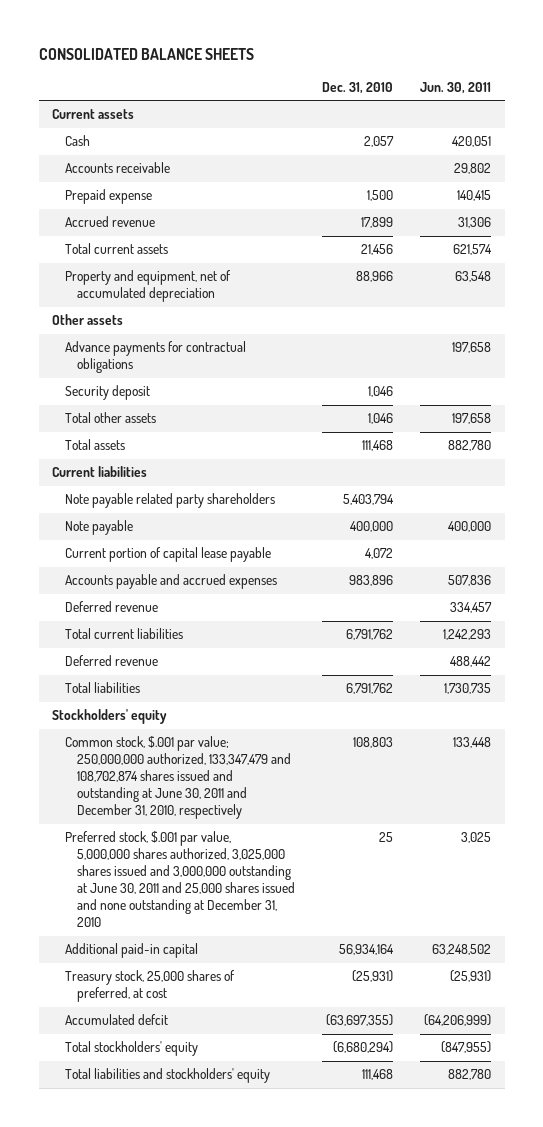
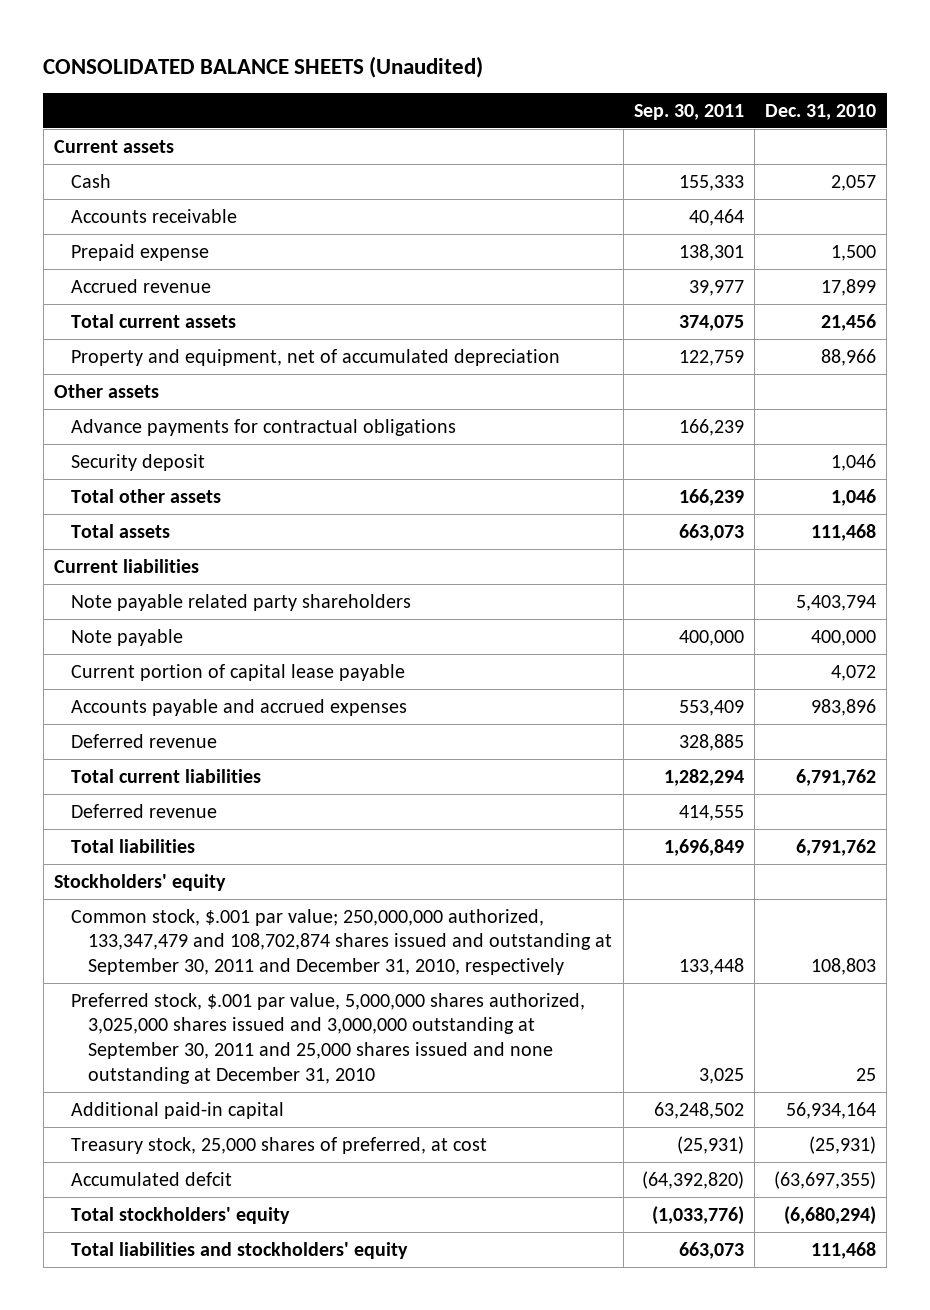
[38,47,254,60] CONSOLIDATED BALANCE SHEETS -> [43,55,484,78] CONSOLIDATED BALANCE SHEETS (Unaudited)
[420,81,492,94] Jun. 30, 2011 -> none
none -> [633,103,744,120] Sep. 30, 2011
[64,736,292,820] Common stock, $.001 par value; 250,000,000 authorized, 133,347,479 and 108,702,874 shares issued and outstanding at June 30, 2011 and December 31, 2010, respectively -> [71,908,613,976] Common stock, $.001 par value; 250,000,000 authorized, 133,347,479 and 108,702,874 shares issued and outstanding at September 30, 2011 and December 31, 2010, respectively
[64,831,296,928] Preferred stock, $.001 par value, 5,000,000 shares authorized, 3,025,000 shares issued and 3,000,000 outstanding at June 30, 2011 and 25,000 shares issued and none outstanding at December 31, 2010 -> [71,992,586,1084] Preferred stock, $.001 par value, 5,000,000 shares authorized, 3,025,000 shares issued and 3,000,000 outstanding at September 30, 2011 and 25,000 shares issued and none outstanding at December 31, 2010

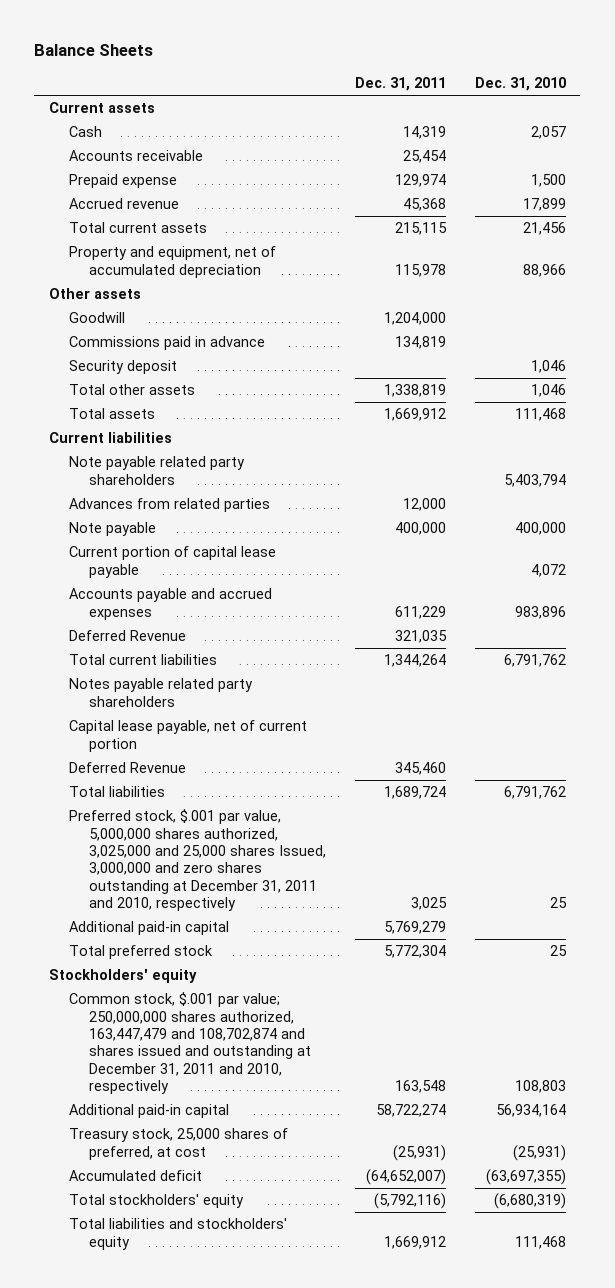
[43,55,484,78] CONSOLIDATED BALANCE SHEETS (Unaudited) -> [34,44,154,57] Balance Sheets
[633,103,744,120] Sep. 30, 2011 -> none
none -> [354,77,446,92] Dec. 31, 2011
[71,418,457,436] Advance payments for contractual obligations -> none
none -> [68,312,125,324] Goodwill
none -> [68,336,265,351] Commissions paid in advance
none -> [68,498,270,513] Advances from related parties
[71,733,218,748] Deferred revenue -> [68,630,186,642] Deferred Revenue
none -> [68,678,253,707] Notes payable related party shareholders
none -> [68,720,307,752] Capital lease payable, net of current portion
[71,803,218,818] Deferred revenue -> [68,762,186,774] Deferred Revenue
none -> [68,809,326,912] Preferred stock, $.001 par value, 5,000,000 shares authorized, 3,025,000 and 25,000 shares Issued, 3,000,000 and zero shares outstanding at December 31, 2011 and 2010, respectively
none -> [68,921,229,936] Additional paid-in capital
none -> [68,945,213,960] Total preferred stock
[71,992,586,1084] Preferred stock, $.001 par value, 5,000,000 shares authorized, 3,025,000 shares issued and 3,000,000 outstanding at September 30, 2011 and 25,000 shares issued and none outstanding at December 31, 2010 -> none
[71,908,613,976] Common stock, $.001 par value; 250,000,000 authorized, 133,347,479 and 108,702,874 shares issued and outstanding at September 30, 2011 and December 31, 2010, respectively -> [68,992,311,1095] Common stock, $.001 par value; 250,000,000 shares authorized, 163,447,479 and 108,702,874 and shares issued and outstanding at December 31, 2011 and 2010, respectively
[71,1171,233,1186] Accumulated defcit -> [68,1170,202,1182] Accumulated deficit
[784,1205,877,1225] (6,680,294) -> [493,1193,566,1210] (6,680,319)

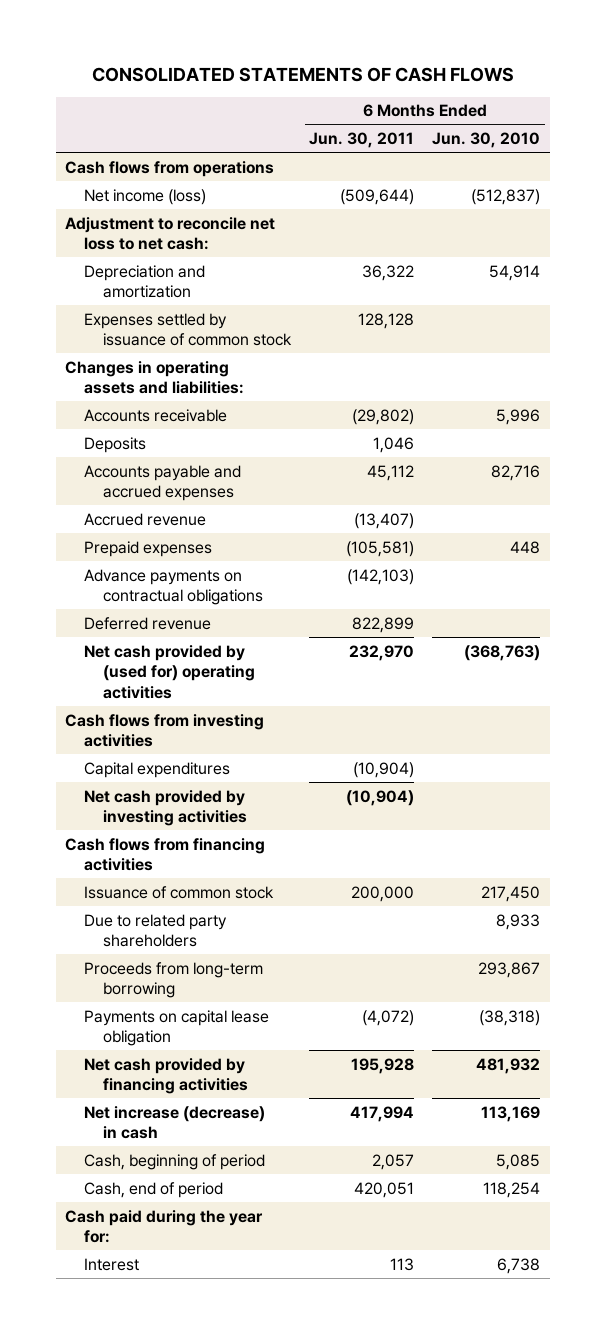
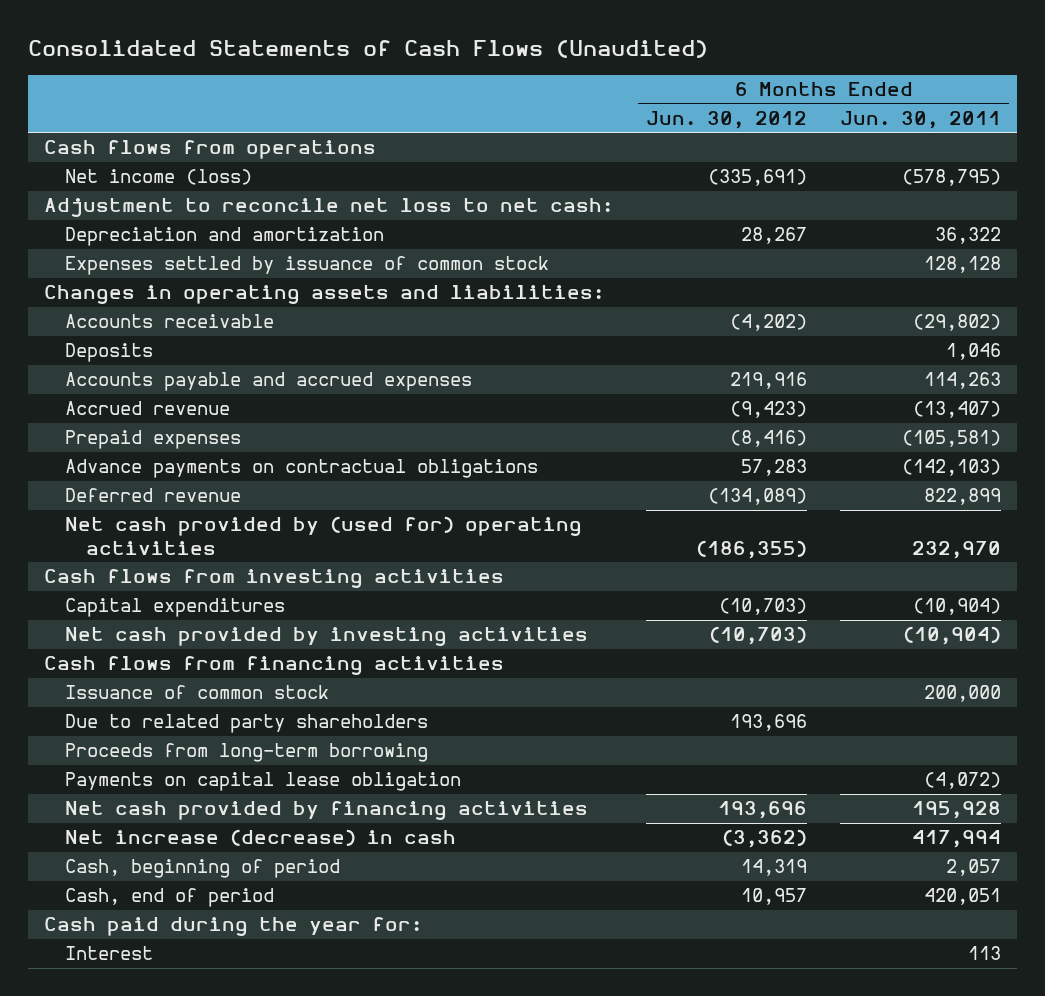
[91,66,514,82] CONSOLIDATED STATEMENTS OF CASH FLOWS -> [27,40,708,59] Consolidated Statements of Cash Flows (Unaudited)
[432,132,541,149] Jun. 30, 2010 -> none
none -> [646,110,808,129] Jun. 30, 2012
[340,188,415,205] (509,644) -> [901,169,1001,187] (578,795)
[367,464,415,481] 45,112 -> [923,372,1001,390] 114,263

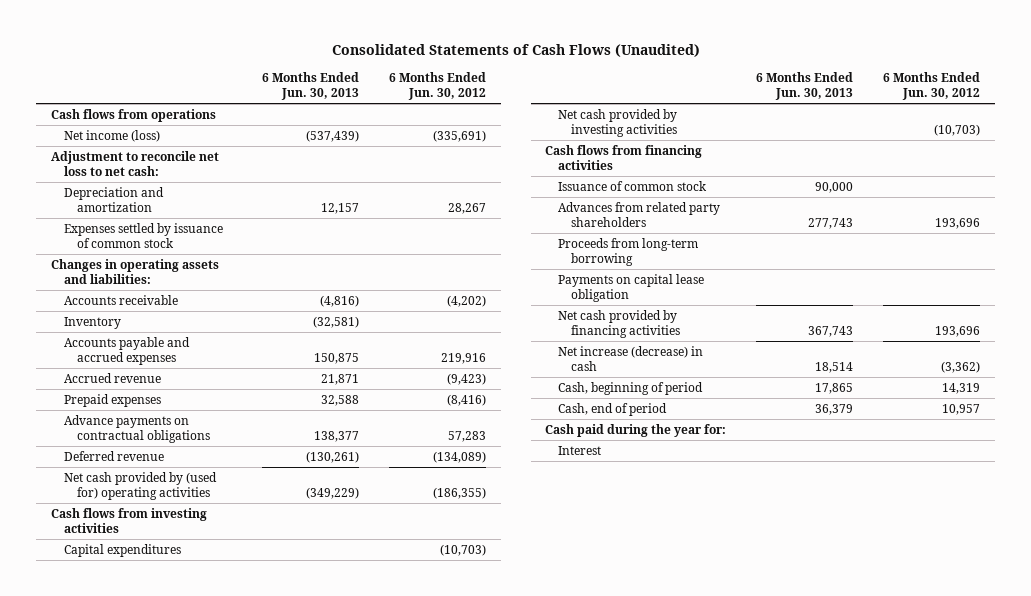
[839,110,1001,129] Jun. 30, 2011 -> none
none -> [261,71,359,100] 6 Months Ended Jun. 30, 2013
[65,343,154,363] Deposits -> none
none -> [64,316,122,329] Inventory
[65,714,429,734] Due to related party shareholders -> [558,201,721,227] Advances from related party shareholders

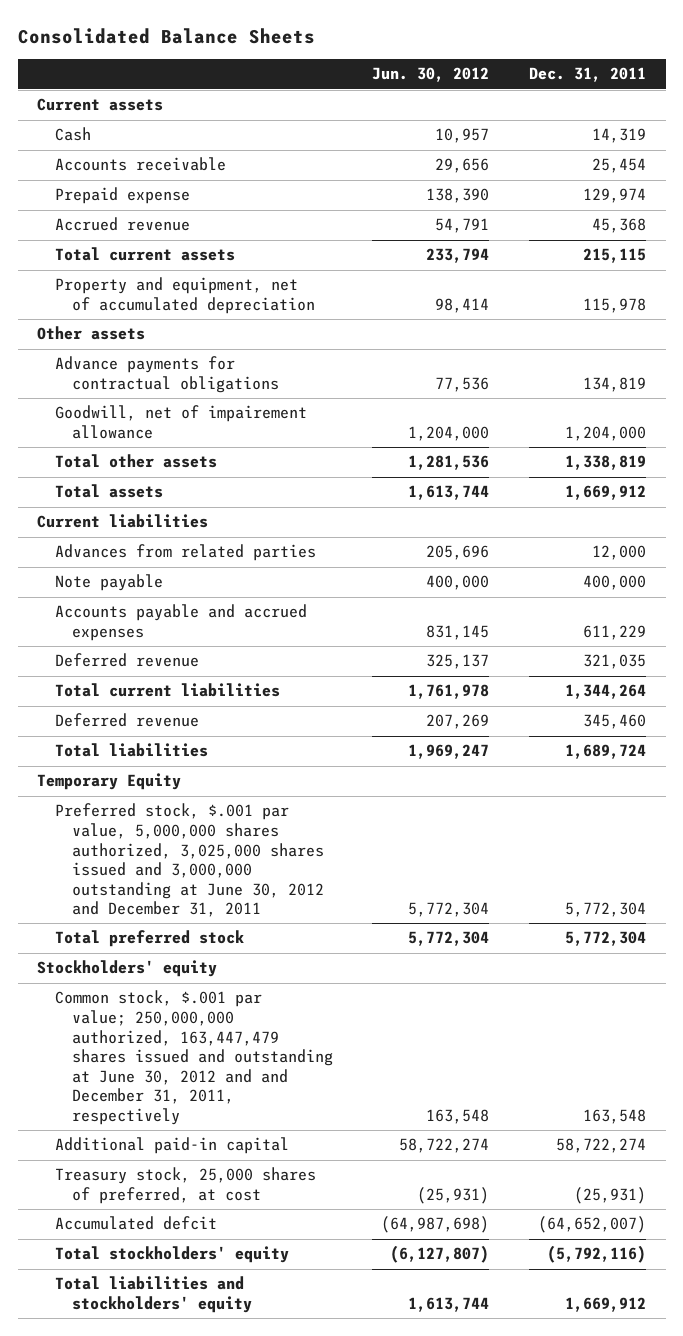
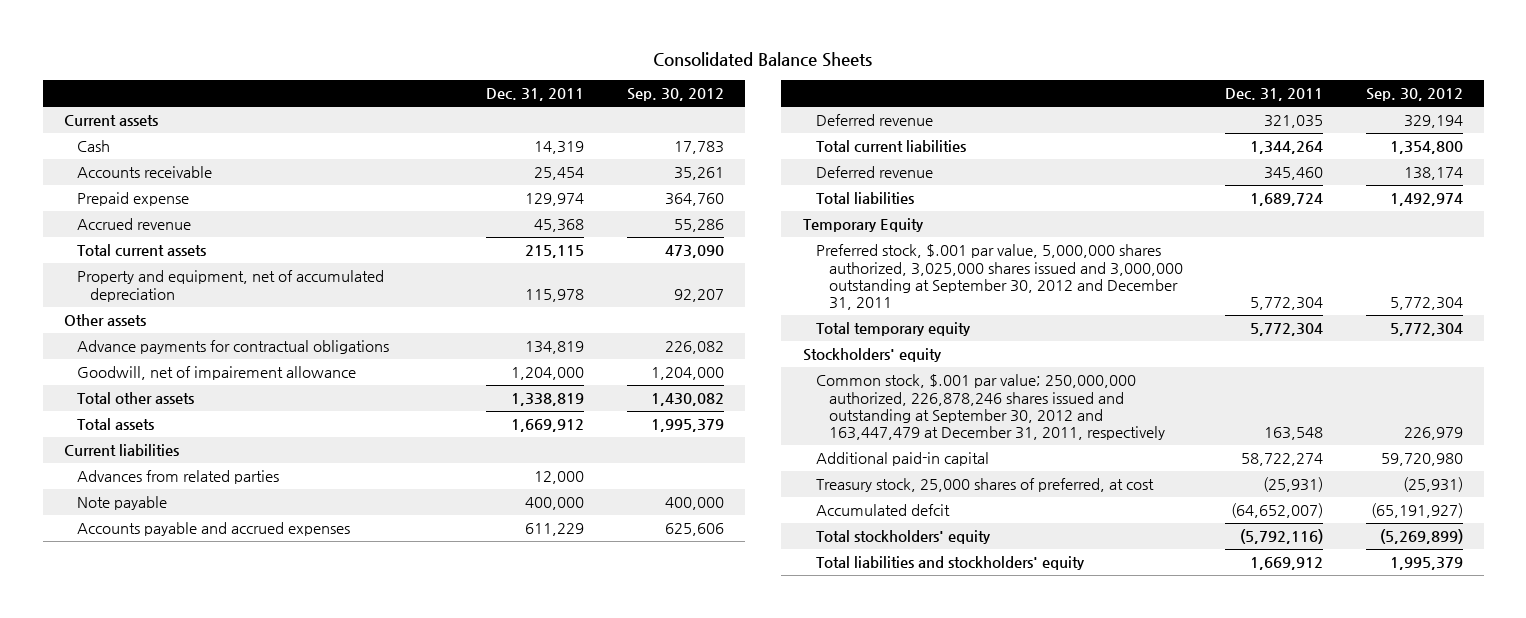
[372,67,490,83] Jun. 30, 2012 -> none
none -> [626,87,724,101] Sep. 30, 2012
[54,803,324,918] Preferred stock, $.001 par value, 5,000,000 shares authorized, 3,025,000 shares issued and 3,000,000 outstanding at June 30, 2012 and December 31, 2011 -> [815,244,1183,311] Preferred stock, $.001 par value, 5,000,000 shares authorized, 3,025,000 shares issued and 3,000,000 outstanding at September 30, 2012 and December 31, 2011
[54,930,244,948] Total preferred stock -> [815,322,971,337] Total temporary equity
[54,990,333,1125] Common stock, $.001 par value; 250,000,000 authorized, 163,447,479 shares issued and outstanding at June 30, 2012 and and December 31, 2011, respectively -> [815,374,1165,441] Common stock, $.001 par value; 250,000,000 authorized, 226,878,246 shares issued and outstanding at September 30, 2012 and 163,447,479 at December 31, 2011, respectively

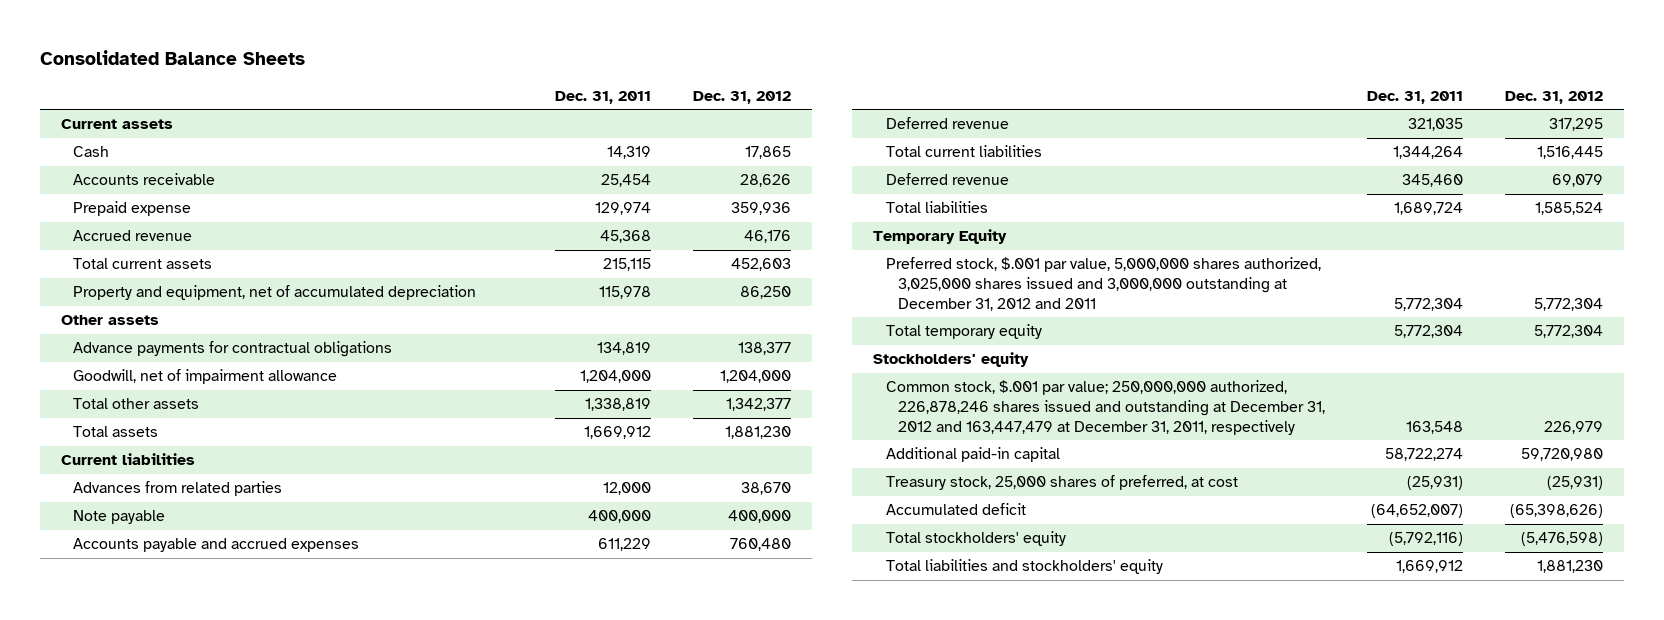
[626,87,724,101] Sep. 30, 2012 -> none
none -> [692,90,791,104] Dec. 31, 2012
[76,366,356,381] Goodwill, net of impairement allowance -> [73,369,338,385] Goodwill, net of impairment allowance
[815,244,1183,311] Preferred stock, $.001 par value, 5,000,000 shares authorized, 3,025,000 shares issued and 3,000,000 outstanding at September 30, 2012 and December 31, 2011 -> [885,257,1321,311] Preferred stock, $.001 par value, 5,000,000 shares authorized, 3,025,000 shares issued and 3,000,000 outstanding at December 31, 2012 and 2011
[815,374,1165,441] Common stock, $.001 par value; 250,000,000 authorized, 226,878,246 shares issued and outstanding at September 30, 2012 and 163,447,479 at December 31, 2011, respectively -> [885,380,1326,435] Common stock, $.001 par value; 250,000,000 authorized, 226,878,246 shares issued and outstanding at December 31, 2012 and 163,447,479 at December 31, 2011, respectively
[815,504,950,517] Accumulated defcit -> [885,503,1026,516] Accumulated deficit

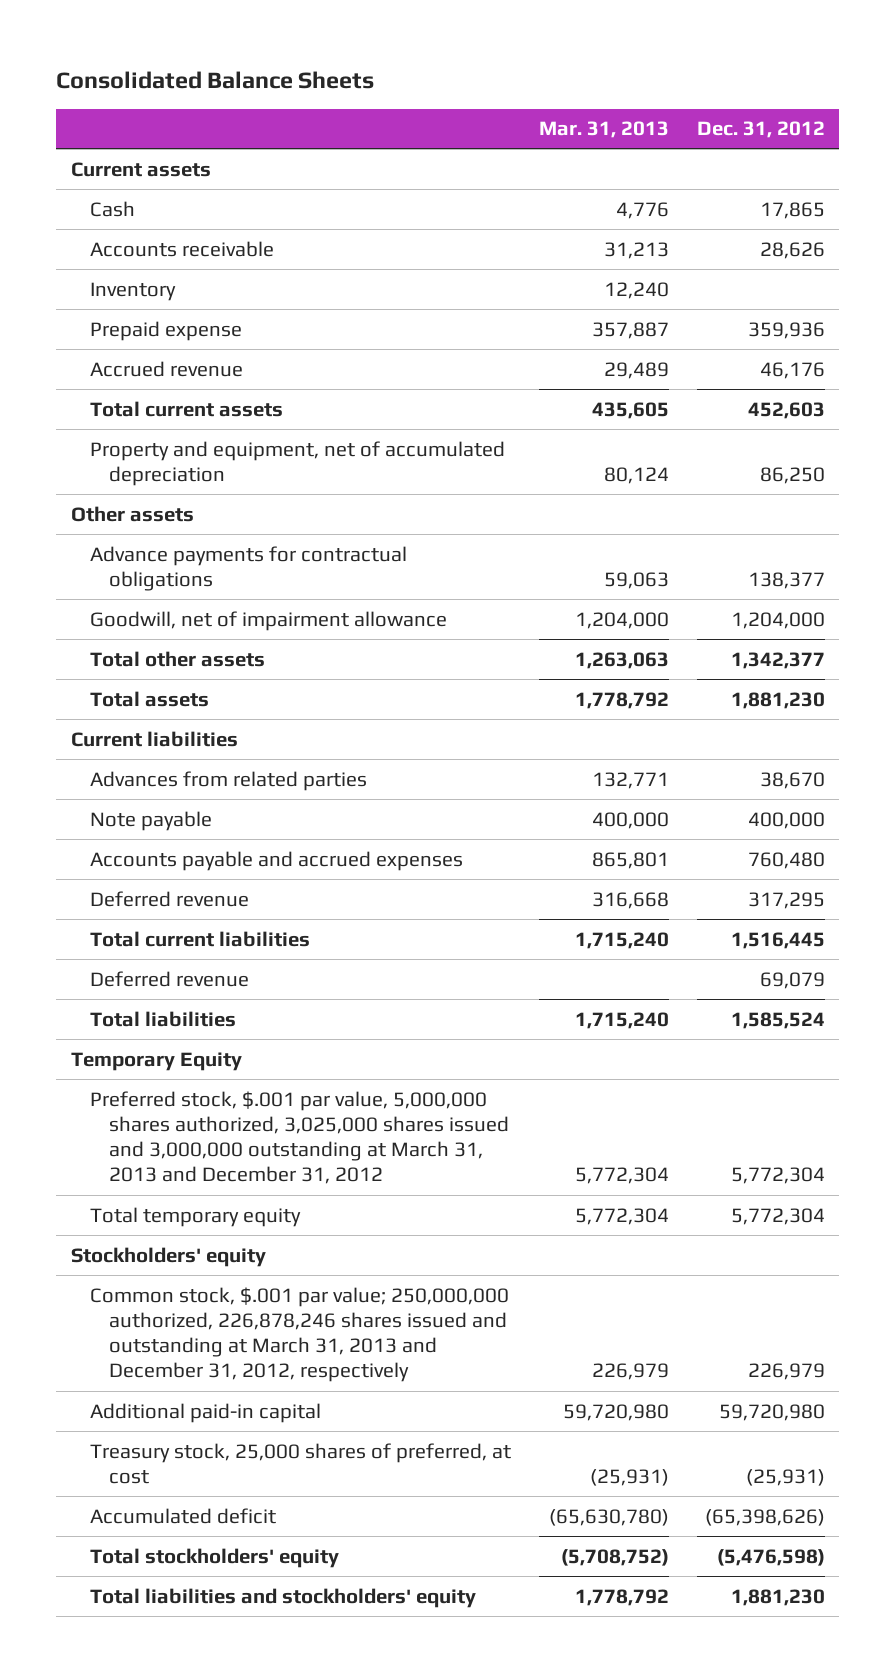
[554,90,651,104] Dec. 31, 2011 -> none
none -> [538,121,669,139] Mar. 31, 2013
none -> [89,281,176,301] Inventory
[885,257,1321,311] Preferred stock, $.001 par value, 5,000,000 shares authorized, 3,025,000 shares issued and 3,000,000 outstanding at December 31, 2012 and 2011 -> [89,1090,509,1185] Preferred stock, $.001 par value, 5,000,000 shares authorized, 3,025,000 shares issued and 3,000,000 outstanding at March 31, 2013 and December 31, 2012
[885,380,1326,435] Common stock, $.001 par value; 250,000,000 authorized, 226,878,246 shares issued and outstanding at December 31, 2012 and 163,447,479 at December 31, 2011, respectively -> [89,1286,509,1383] Common stock, $.001 par value; 250,000,000 authorized, 226,878,246 shares issued and outstanding at March 31, 2013 and December 31, 2012, respectively

